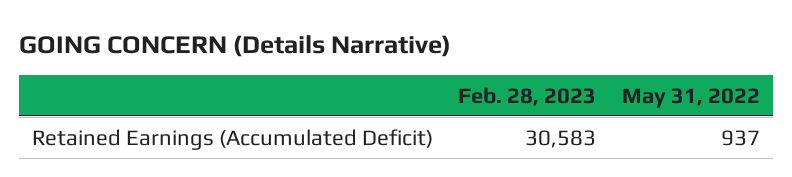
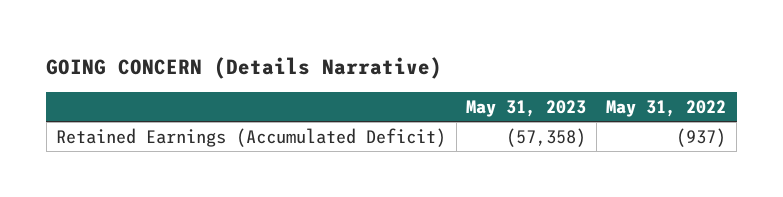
[458,86,597,106] Feb. 28, 2023 -> none
none -> [466,100,587,118] May 31, 2023
[721,129,761,146] 937 -> [676,127,727,147] (937)

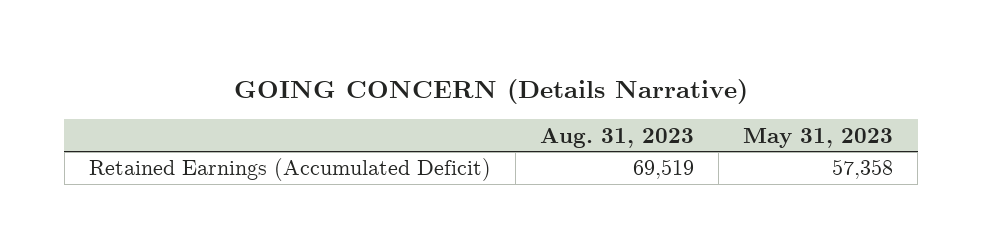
[606,100,727,118] May 31, 2022 -> none
none -> [540,127,695,148] Aug. 31, 2023
[506,127,587,147] (57,358) -> [832,159,894,180] 57,358

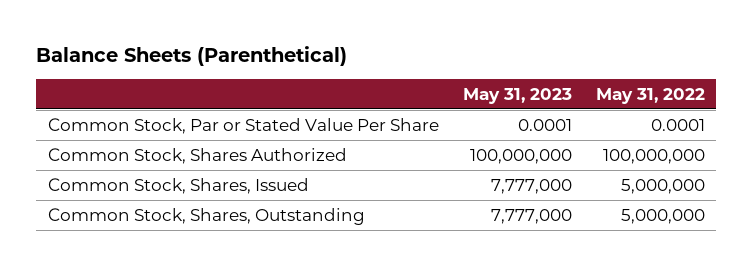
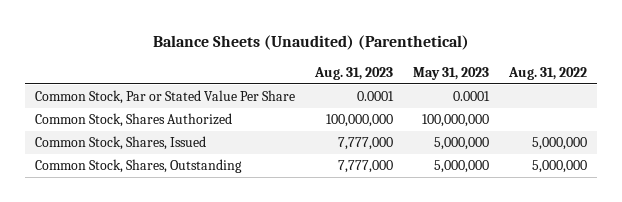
[36,46,348,67] Balance Sheets (Parenthetical) -> [152,35,469,51] Balance Sheets (Unaudited) (Parenthetical)
[595,87,705,104] May 31, 2022 -> none
none -> [313,67,393,81] Aug. 31, 2023
none -> [507,67,587,81] Aug. 31, 2022
[490,178,572,194] 7,777,000 -> [433,137,489,151] 5,000,000
[490,208,572,224] 7,777,000 -> [433,160,489,174] 5,000,000

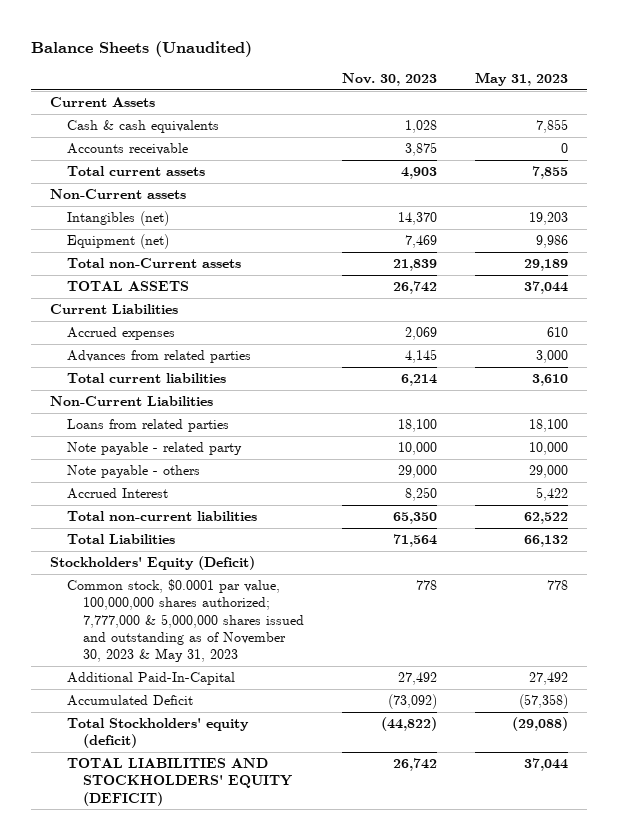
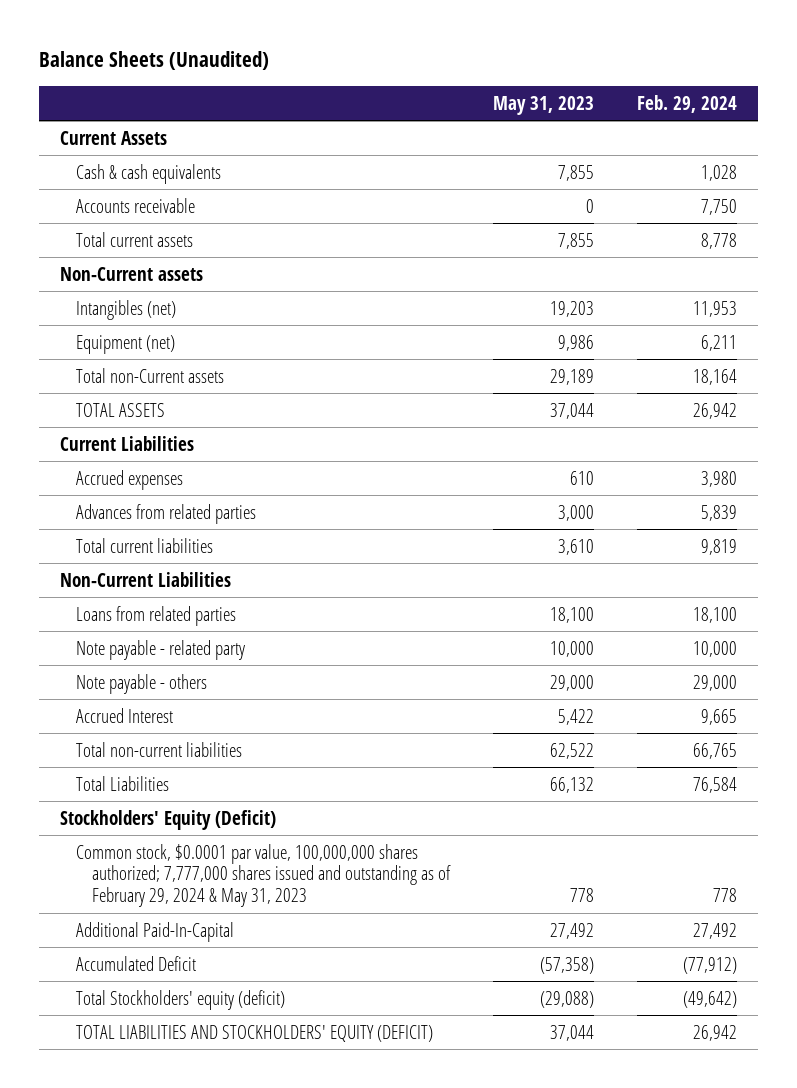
[342,73,438,87] Nov. 30, 2023 -> none
none -> [637,94,738,113] Feb. 29, 2024
[66,579,305,662] Common stock, $0.0001 par value, 100,000,000 shares authorized; 7,777,000 & 5,000,000 shares issued and outstanding as of November 30, 2023 & May 31, 2023 -> [76,843,452,908] Common stock, $0.0001 par value, 100,000,000 shares authorized; 7,777,000 shares issued and outstanding as of February 29, 2024 & May 31, 2023

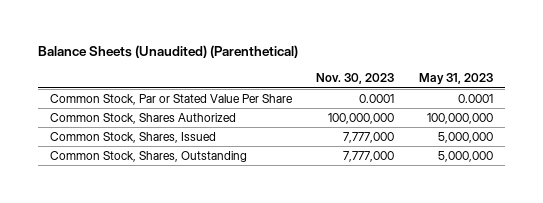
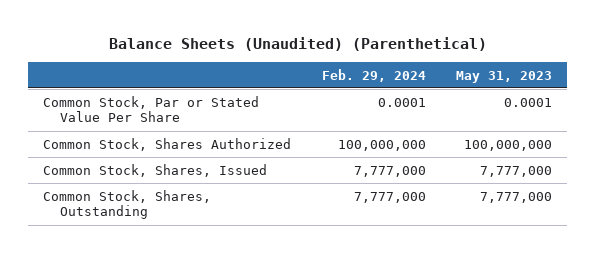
[316,73,395,85] Nov. 30, 2023 -> none
none -> [321,68,426,82] Feb. 29, 2024
[437,132,493,144] 5,000,000 -> [479,165,552,177] 7,777,000
[437,151,493,163] 5,000,000 -> [479,191,552,203] 7,777,000

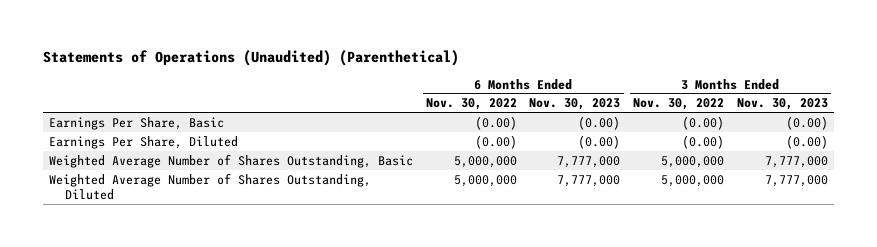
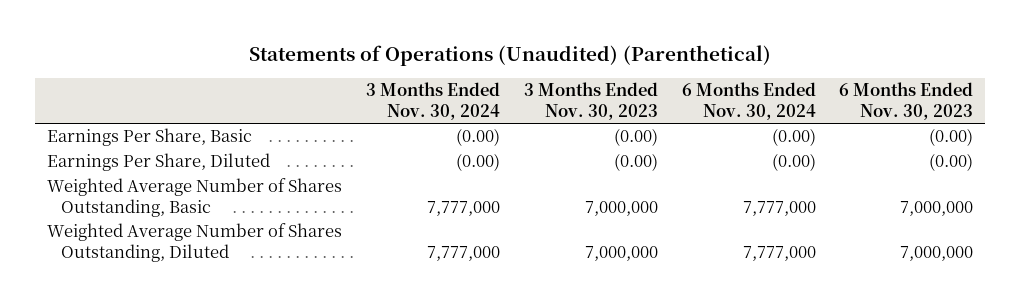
[425,98,517,111] Nov. 30, 2022 -> none
[633,98,725,111] Nov. 30, 2022 -> none
none -> [366,82,501,120] 3 Months Ended Nov. 30, 2024
none -> [681,82,816,120] 6 Months Ended Nov. 30, 2024
[557,155,621,168] 7,777,000 -> [900,201,974,217] 7,000,000
[764,155,828,168] 7,777,000 -> [584,201,658,217] 7,000,000
[557,174,621,187] 7,777,000 -> [900,246,974,262] 7,000,000
[764,174,828,187] 7,777,000 -> [584,246,658,262] 7,000,000

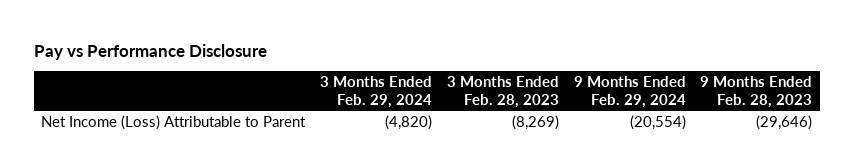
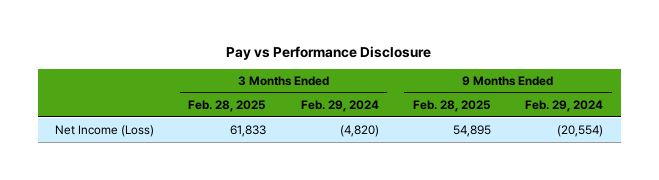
[446,76,559,108] 3 Months Ended Feb. 28, 2023 -> none
[700,76,813,108] 9 Months Ended Feb. 28, 2023 -> none
none -> [188,99,267,112] Feb. 28, 2025
none -> [413,99,492,112] Feb. 28, 2025
[41,115,307,131] Net Income (Loss) Attributable to Parent -> [55,125,155,138] Net Income (Loss)

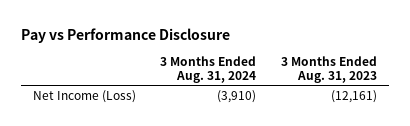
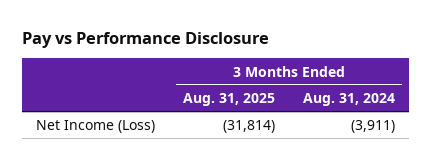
[280,55,377,84] 3 Months Ended Aug. 31, 2023 -> none
none -> [183,93,276,107] Aug. 31, 2025
[217,89,257,103] (3,910) -> [351,120,396,134] (3,911)

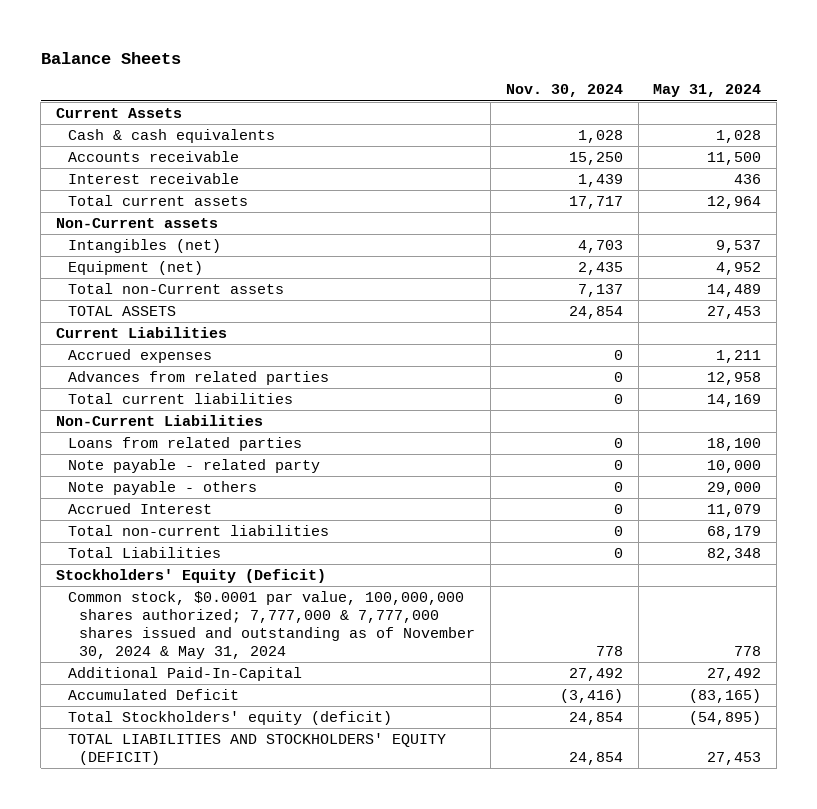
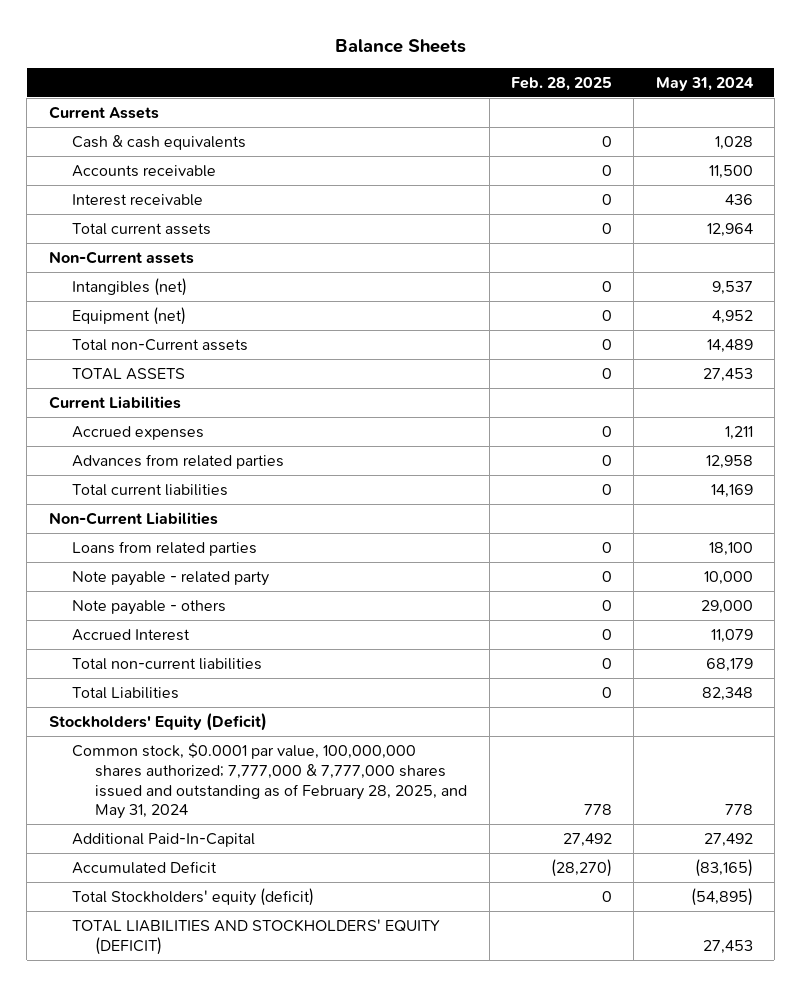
[505,84,623,98] Nov. 30, 2024 -> none
none -> [511,76,613,91] Feb. 28, 2025
[67,590,476,660] Common stock, $0.0001 par value, 100,000,000 shares authorized; 7,777,000 & 7,777,000 shares issued and outstanding as of November 30, 2024 & May 31, 2024 -> [72,742,468,820] Common stock, $0.0001 par value, 100,000,000 shares authorized; 7,777,000 & 7,777,000 shares issued and outstanding as of February 28, 2025, and May 31, 2024

